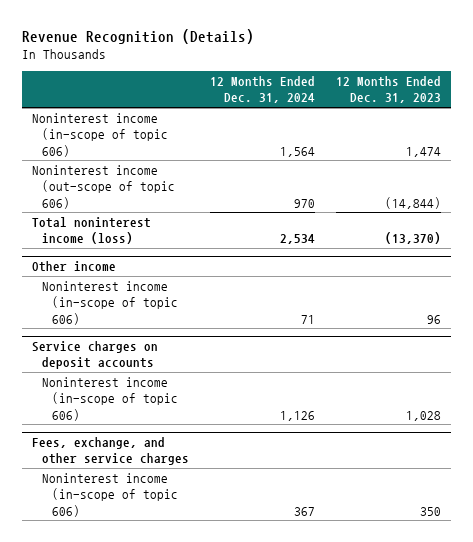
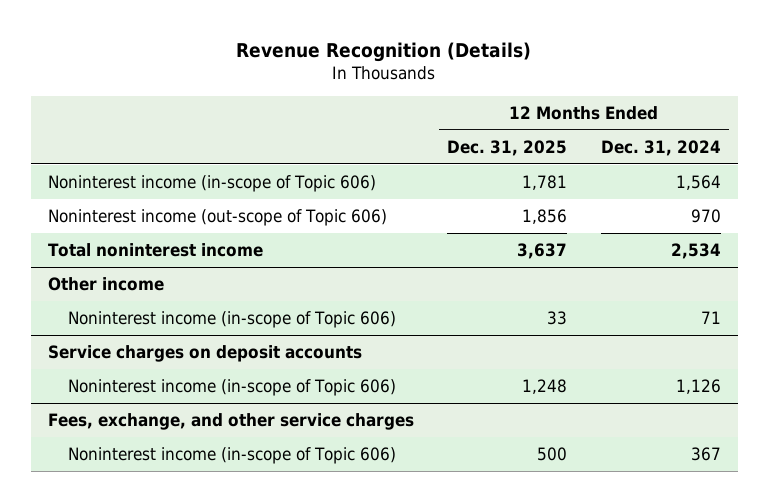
[335,75,441,104] 12 Months Ended Dec. 31, 2023 -> none
none -> [447,139,568,156] Dec. 31, 2025
[32,112,168,157] Noninterest income (in-scope of topic 606) -> [47,175,376,193] Noninterest income (in-scope of Topic 606)
[32,164,175,209] Noninterest income (out-scope of topic 606) -> [47,209,387,227] Noninterest income (out-scope of Topic 606)
[32,216,152,245] Total noninterest income (loss) -> [47,243,263,258] Total noninterest income
[41,280,178,325] Noninterest income (in-scope of topic 606) -> [67,311,396,329] Noninterest income (in-scope of Topic 606)
[41,376,178,421] Noninterest income (in-scope of topic 606) -> [67,379,396,397] Noninterest income (in-scope of Topic 606)
[41,472,178,517] Noninterest income (in-scope of topic 606) -> [67,447,396,465] Noninterest income (in-scope of Topic 606)

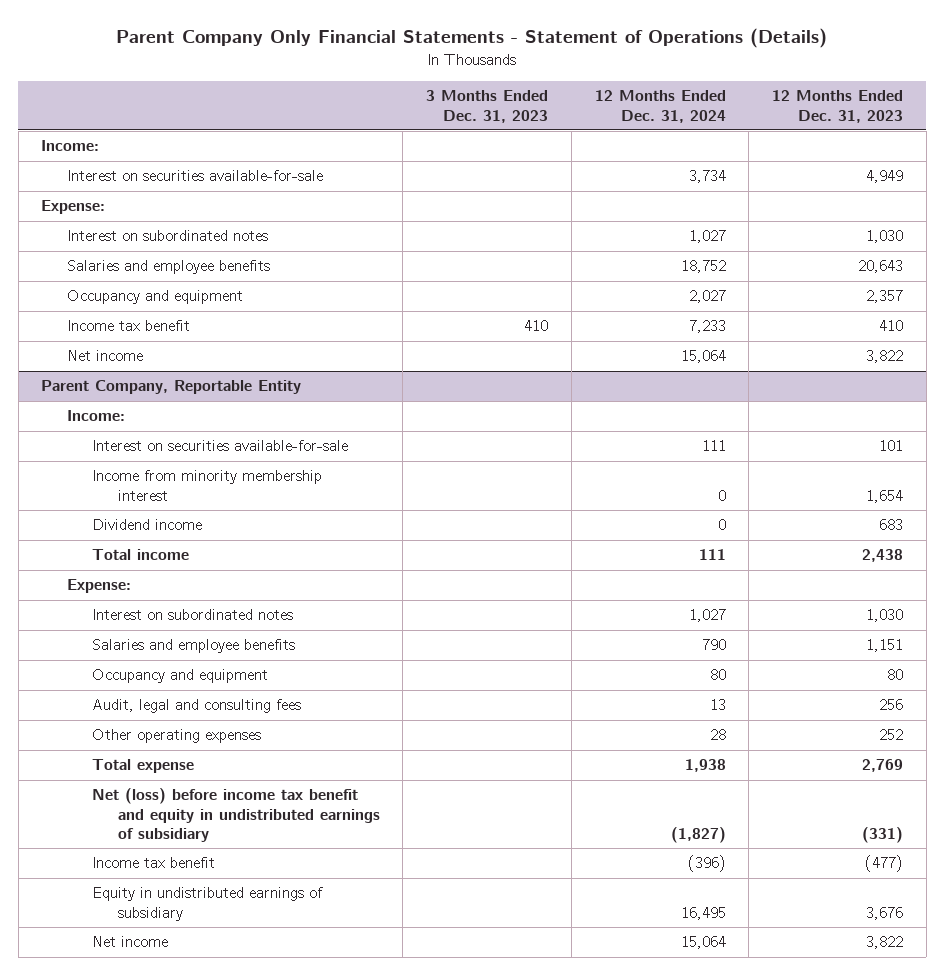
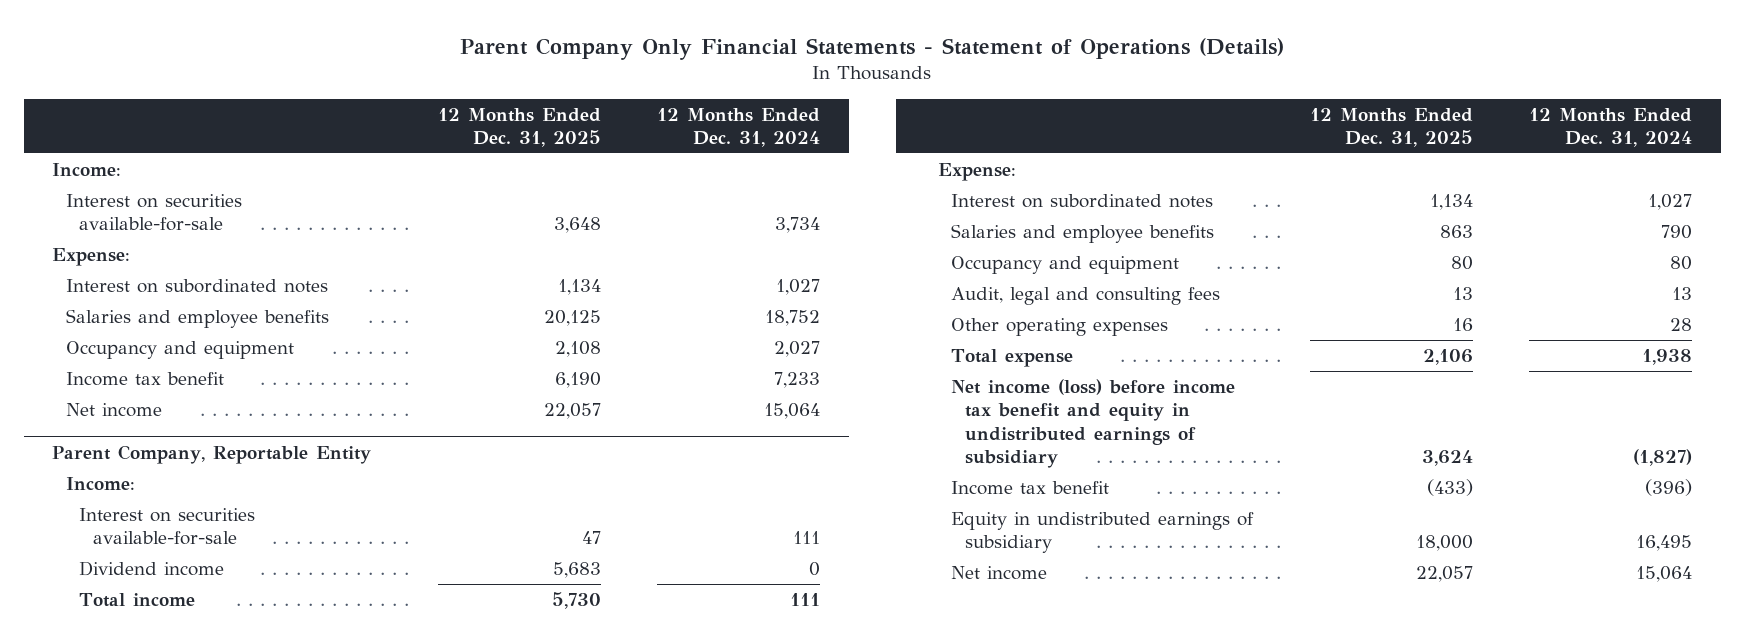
[426,90,549,123] 3 Months Ended Dec. 31, 2023 -> none
[772,90,904,123] 12 Months Ended Dec. 31, 2023 -> none
none -> [437,107,601,147] 12 Months Ended Dec. 31, 2025
[92,470,323,501] Income from minority membership interest -> none
[92,788,380,843] Net (loss) before income tax benefit and equity in undistributed earnings of subsidiary -> [951,379,1236,469] Net income (loss) before income tax benefit and equity in undistributed earnings of subsidiary

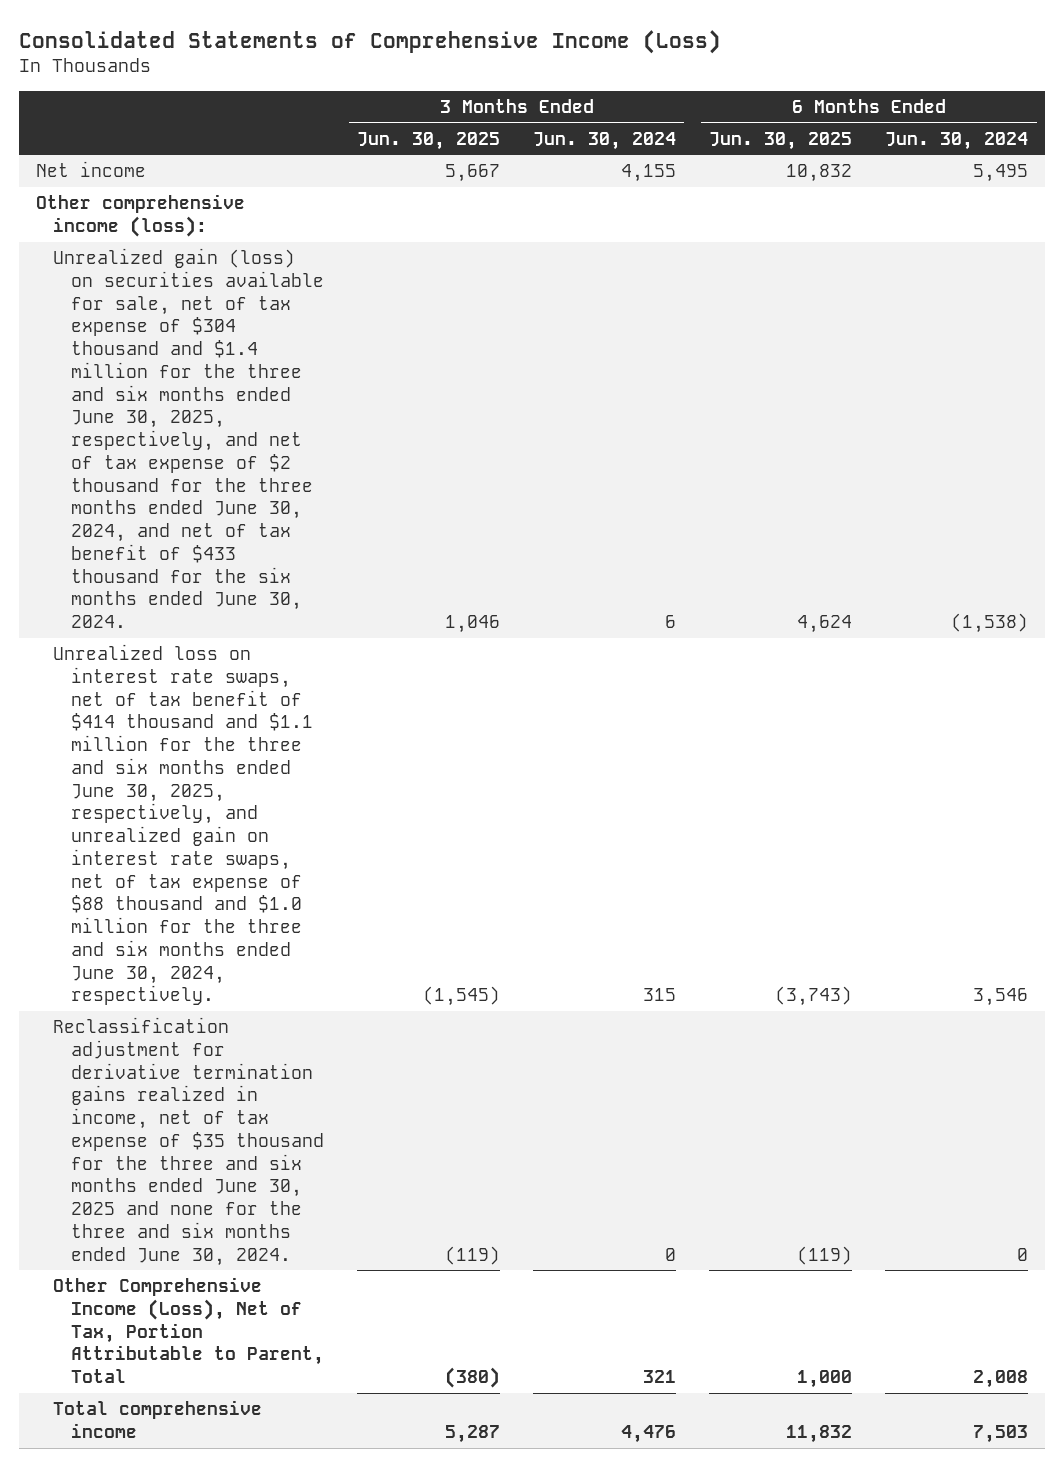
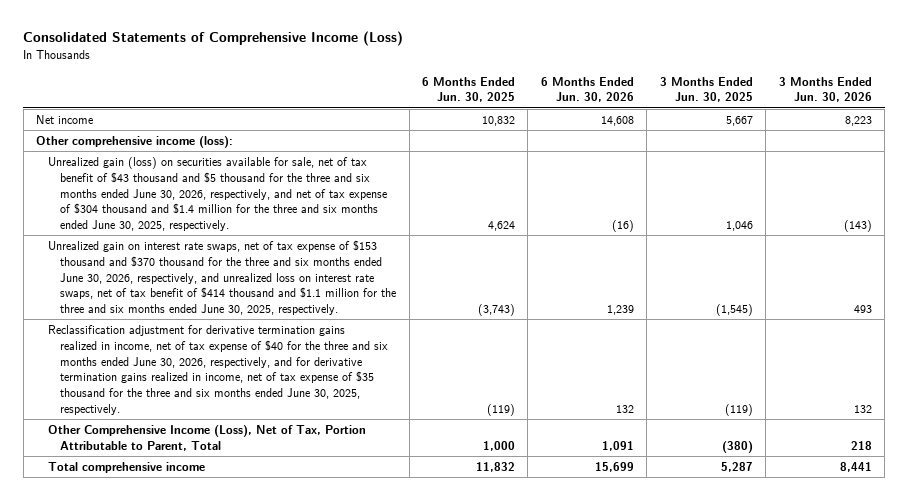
[533,131,677,150] Jun. 30, 2024 -> none
[885,131,1029,150] Jun. 30, 2024 -> none
none -> [540,76,634,103] 6 Months Ended Jun. 30, 2026
none -> [778,76,872,103] 3 Months Ended Jun. 30, 2026
[53,248,324,629] Unrealized gain (loss) on securities available for sale, net of tax expense of $304 thousand and $1.4 million for the three and six months ended June 30, 2025, respectively, and net of tax expense of $2 thousand for the three months ended June 30, 2024, and net of tax benefit of $433 thousand for the six months ended June 30, 2024. -> [48,156,388,232] Unrealized gain (loss) on securities available for sale, net of tax benefit of $43 thousand and $5 thousand for the three and six months ended June 30, 2026, respectively, and net of tax expense of $304 thousand and $1.4 million for the three and six months ended June 30, 2025, respectively.
[53,644,313,1006] Unrealized loss on interest rate swaps, net of tax benefit of $414 thousand and $1.1 million for the three and six months ended June 30, 2025, respectively, and unrealized gain on interest rate swaps, net of tax expense of $88 thousand and $1.0 million for the three and six months ended June 30, 2024, respectively. -> [48,239,397,316] Unrealized gain on interest rate swaps, net of tax expense of $153 thousand and $370 thousand for the three and six months ended June 30, 2026, respectively, and unrealized loss on interest rate swaps, net of tax benefit of $414 thousand and $1.1 million for the three and six months ended June 30, 2025, respectively.
[53,1017,324,1266] Reclassification adjustment for derivative termination gains realized in income, net of tax expense of $35 thousand for the three and six months ended June 30, 2025 and none for the three and six months ended June 30, 2024. -> [48,324,389,416] Reclassification adjustment for derivative termination gains realized in income, net of tax expense of $40 for the three and six months ended June 30, 2026, respectively, and for derivative termination gains realized in income, net of tax expense of $35 thousand for the three and six months ended June 30, 2025, respectively.

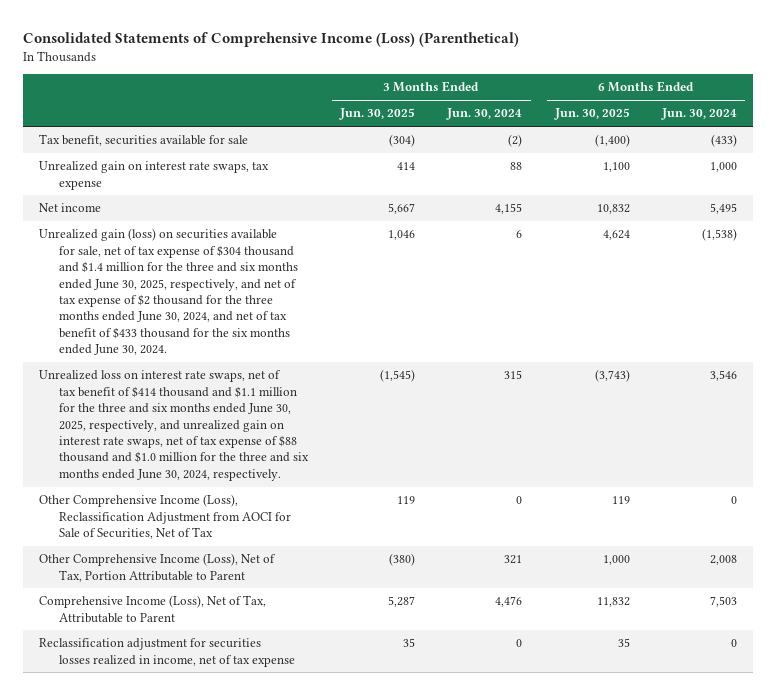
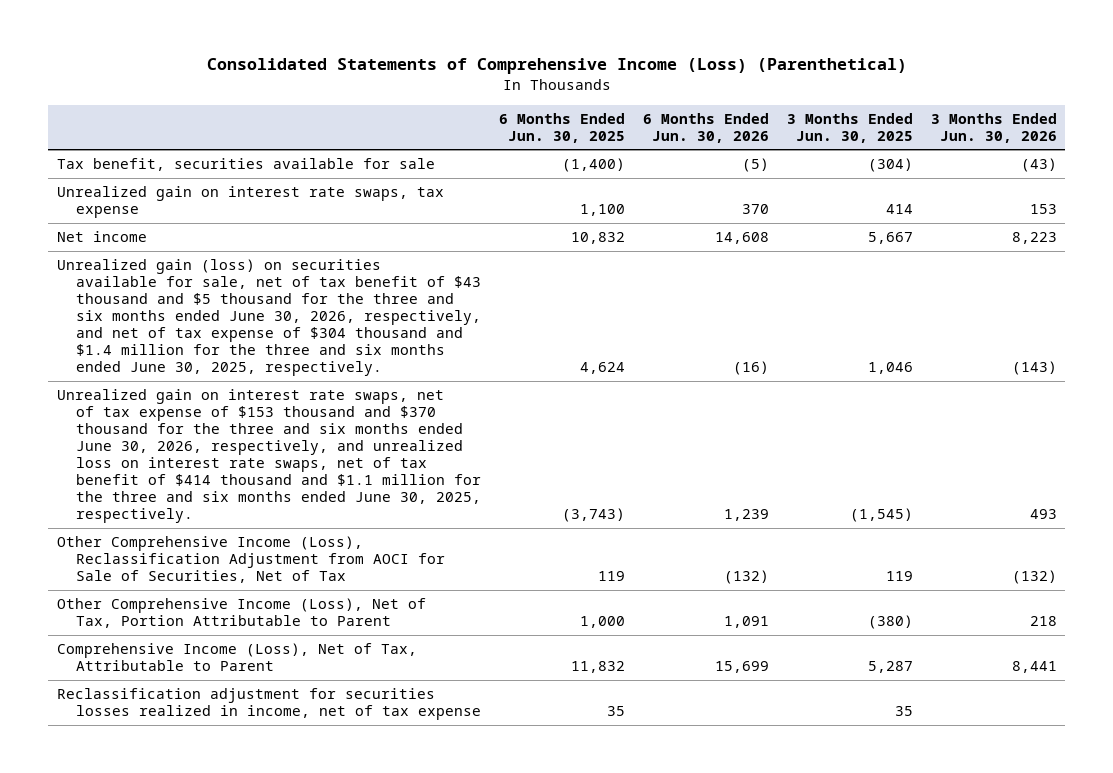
[446,108,523,121] Jun. 30, 2024 -> none
[661,108,738,121] Jun. 30, 2024 -> none
none -> [642,112,769,143] 6 Months Ended Jun. 30, 2026
none -> [930,112,1057,143] 3 Months Ended Jun. 30, 2026
[39,228,298,356] Unrealized gain (loss) on securities available for sale, net of tax expense of $304 thousand and $1.4 million for the three and six months ended June 30, 2025, respectively, and net of tax expense of $2 thousand for the three months ended June 30, 2024, and net of tax benefit of $433 thousand for the six months ended June 30, 2024. -> [56,259,482,377] Unrealized gain (loss) on securities available for sale, net of tax benefit of $43 thousand and $5 thousand for the three and six months ended June 30, 2026, respectively, and net of tax expense of $304 thousand and $1.4 million for the three and six months ended June 30, 2025, respectively.
[39,370,309,481] Unrealized loss on interest rate swaps, net of tax benefit of $414 thousand and $1.1 million for the three and six months ended June 30, 2025, respectively, and unrealized gain on interest rate swaps, net of tax expense of $88 thousand and $1.0 million for the three and six months ended June 30, 2024, respectively. -> [56,389,482,524] Unrealized gain on interest rate swaps, net of tax expense of $153 thousand and $370 thousand for the three and six months ended June 30, 2026, respectively, and unrealized loss on interest rate swaps, net of tax benefit of $414 thousand and $1.1 million for the three and six months ended June 30, 2025, respectively.

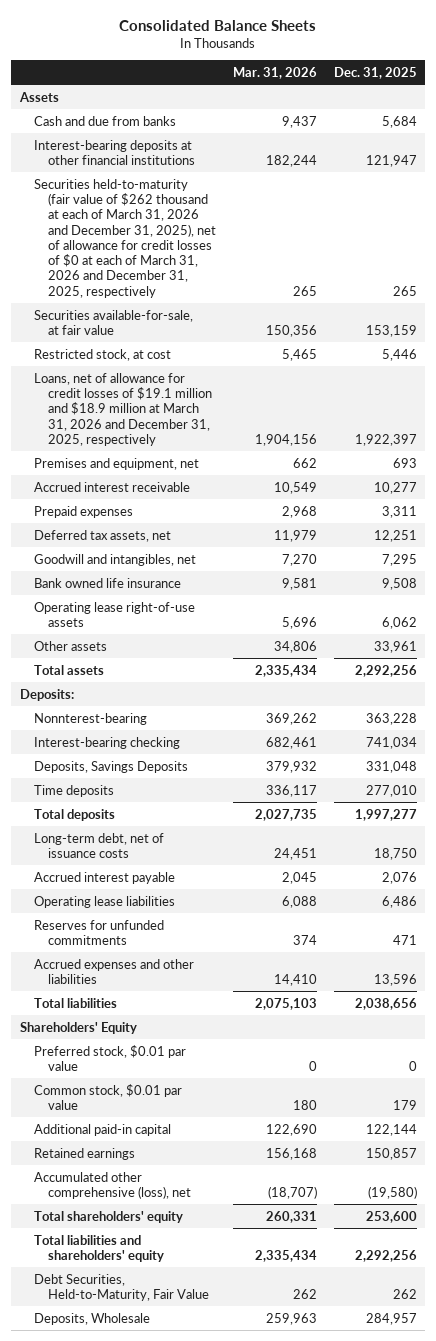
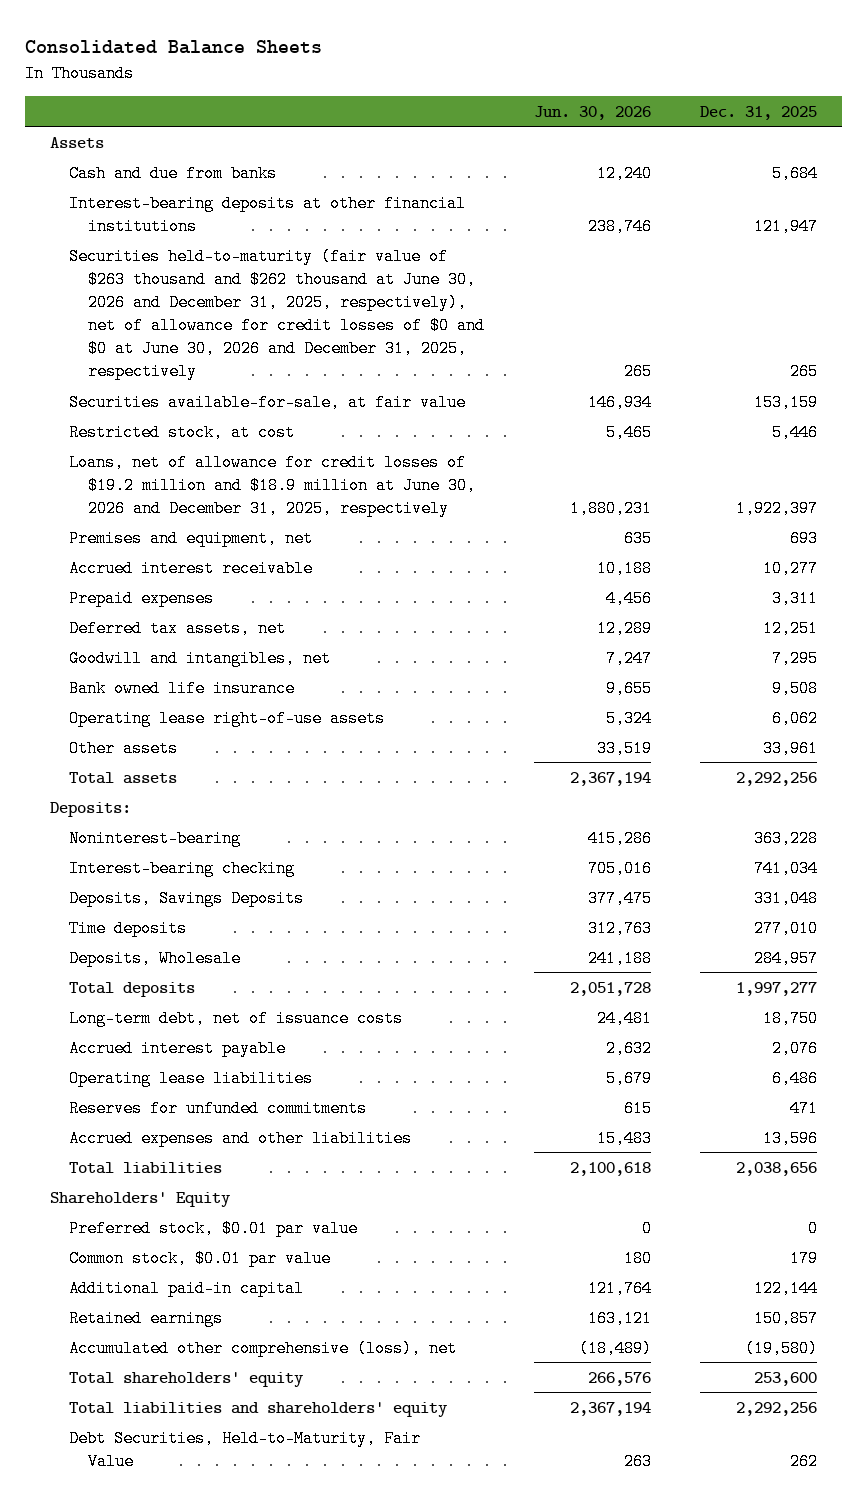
[232,66,317,79] Mar. 31, 2026 -> none
none -> [533,105,651,120] Jun. 30, 2026
[33,178,216,298] Securities held-to-maturity (fair value of $262 thousand at each of March 31, 2026 and December 31, 2025), net of allowance for credit losses of $0 at each of March 31, 2026 and December 31, 2025, respectively -> [69,247,486,381] Securities held-to-maturity (fair value of $263 thousand and $262 thousand at June 30, 2026 and December 31, 2025, respectively), net of allowance for credit losses of $0 and $0 at June 30, 2026 and December 31, 2025, respectively
[33,372,212,446] Loans, net of allowance for credit losses of $19.1 million and $18.9 million at March 31, 2026 and December 31, 2025, respectively -> [69,453,477,517] Loans, net of allowance for credit losses of $19.2 million and $18.9 million at June 30, 2026 and December 31, 2025, respectively
[33,712,147,725] Nonnterest-bearing -> [69,829,242,847] Noninterest-bearing
[33,1312,150,1325] Deposits, Wholesale -> [69,949,242,967] Deposits, Wholesale

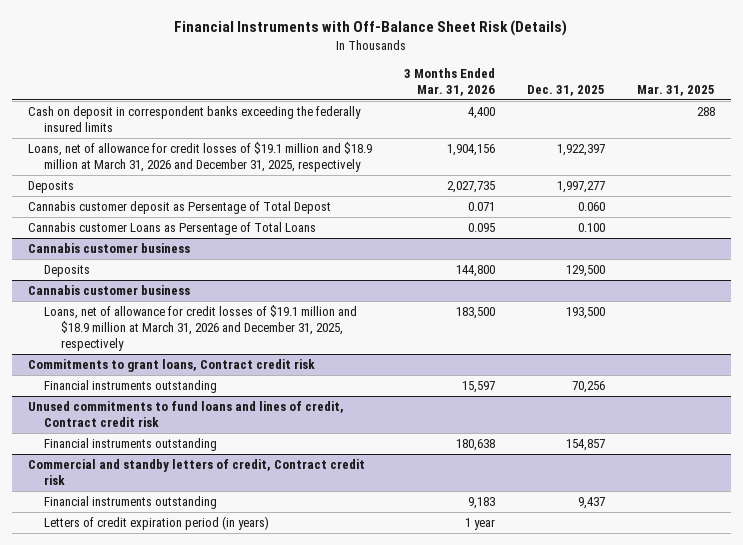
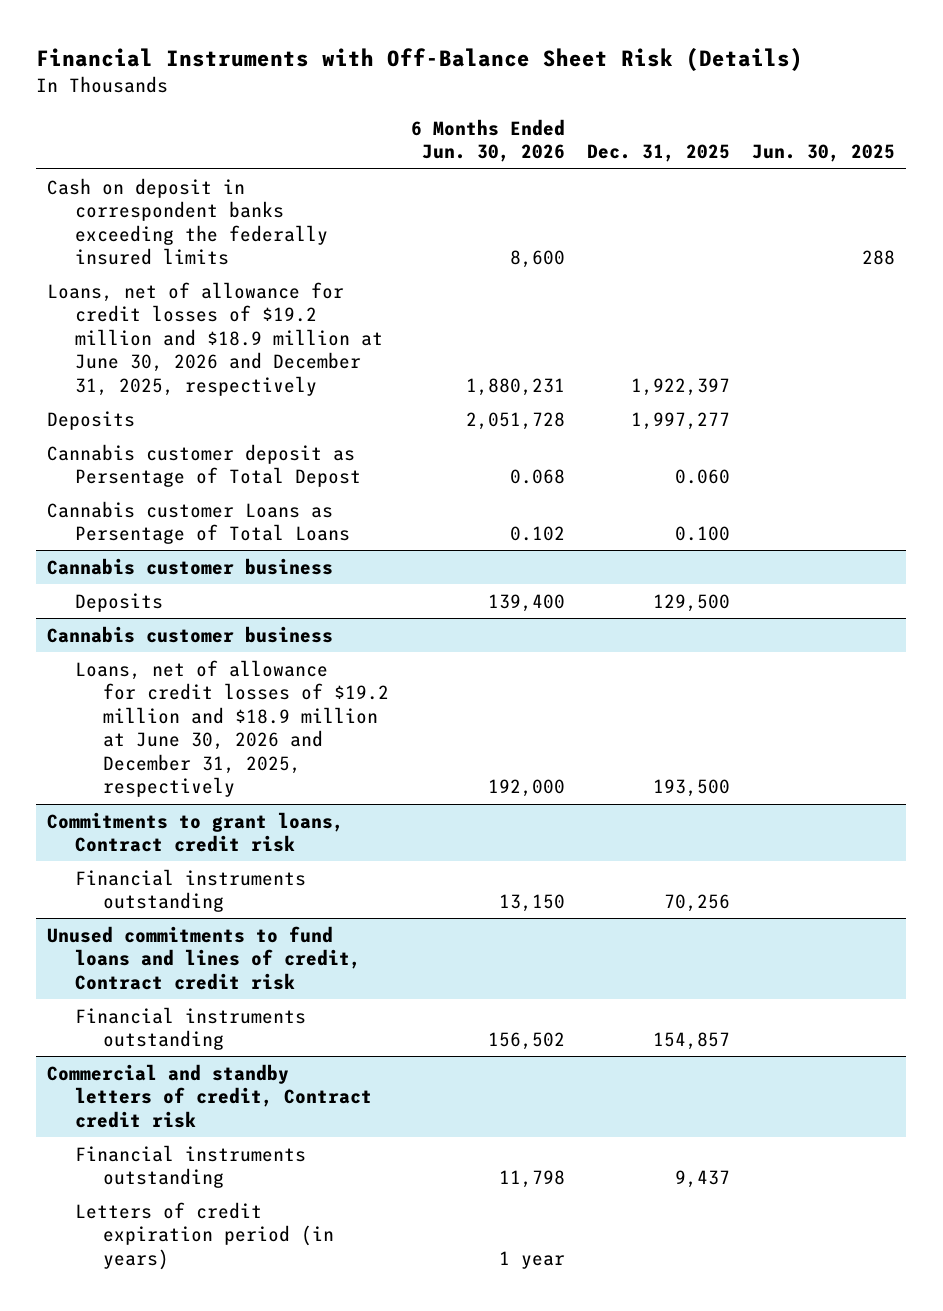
[403,68,495,97] 3 Months Ended Mar. 31, 2026 -> none
[637,85,716,97] Mar. 31, 2025 -> none
none -> [410,118,565,163] 6 Months Ended Jun. 30, 2026
none -> [752,144,896,163] Jun. 30, 2025
[27,142,372,173] Loans, net of allowance for credit losses of $19.1 million and $18.9 million at March 31, 2026 and December 31, 2025, respectively -> [47,281,384,396] Loans, net of allowance for credit losses of $19.2 million and $18.9 million at June 30, 2026 and December 31, 2025, respectively
[44,305,358,352] Loans, net of allowance for credit losses of $19.1 million and $18.9 million at March 31, 2026 and December 31, 2025, respectively -> [75,659,389,798] Loans, net of allowance for credit losses of $19.2 million and $18.9 million at June 30, 2026 and December 31, 2025, respectively

